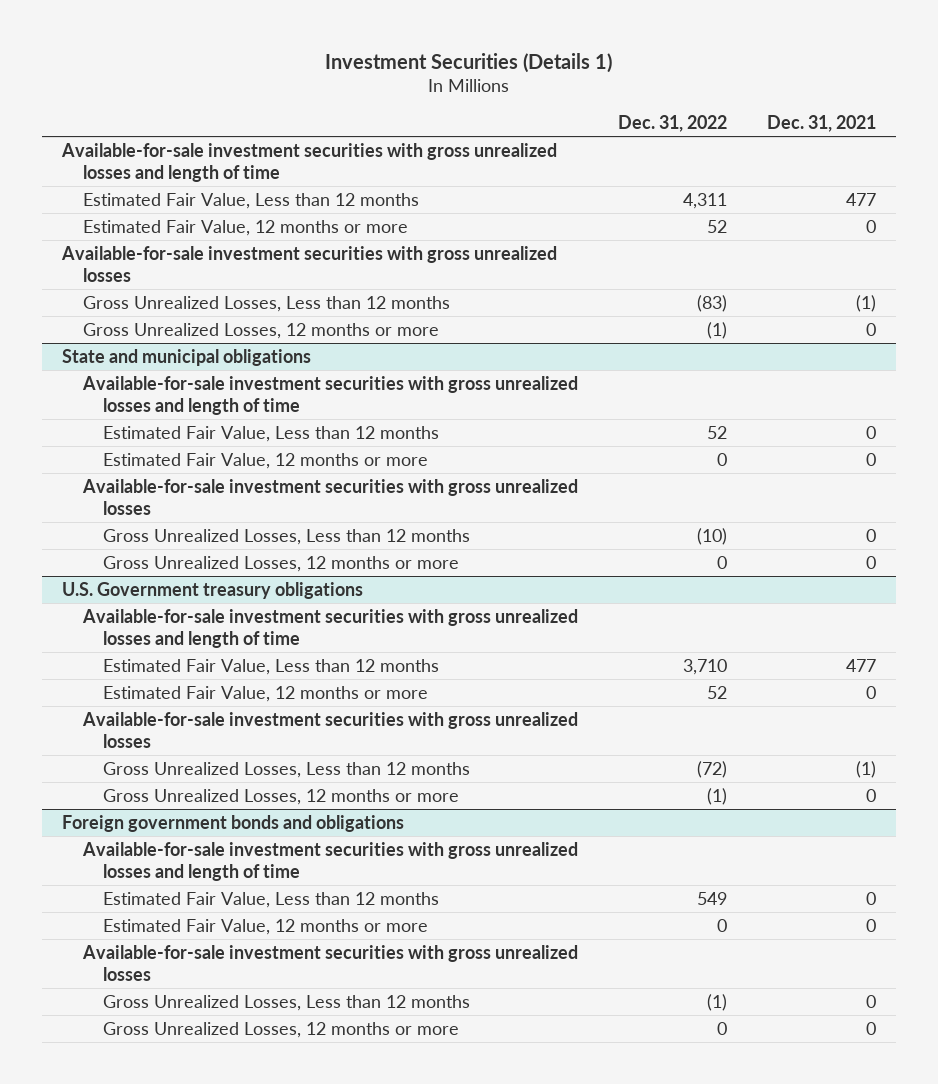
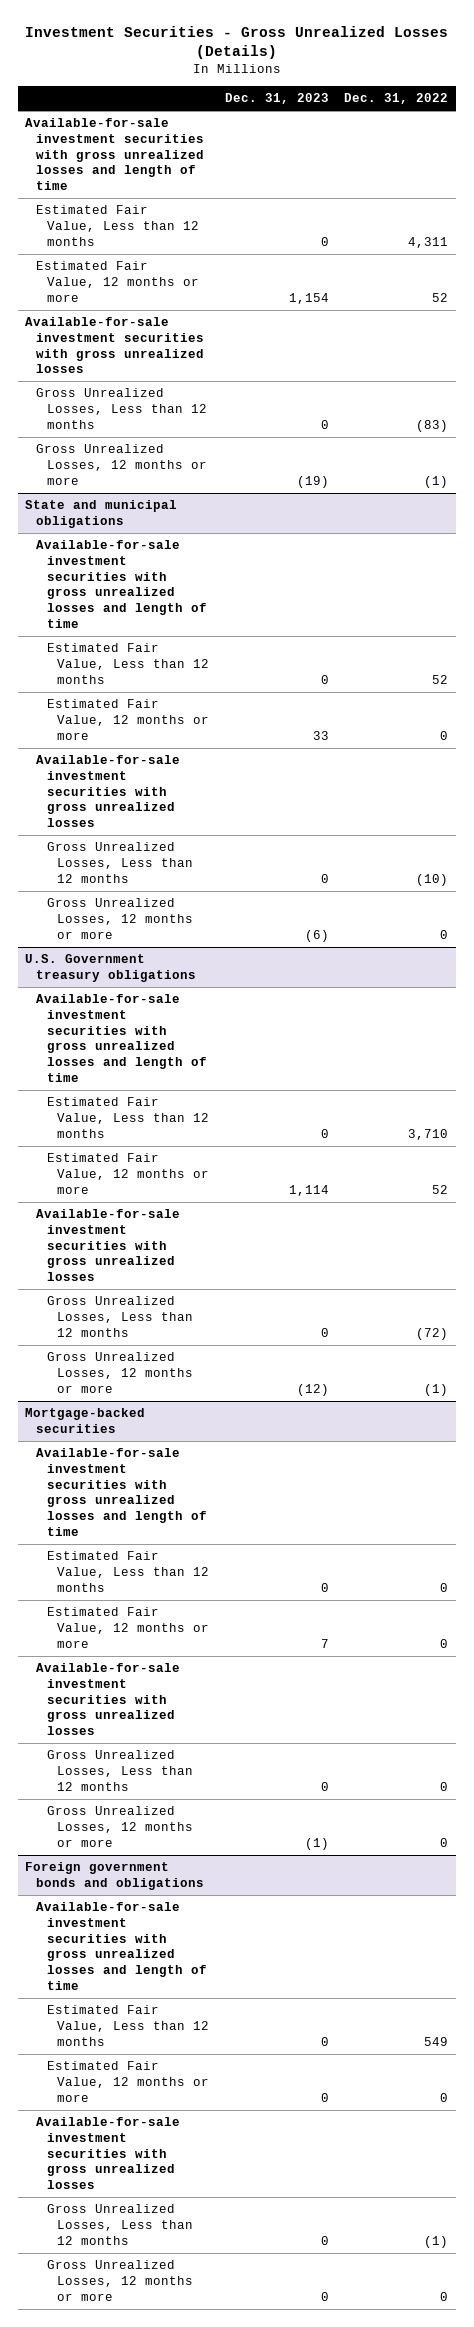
[325,53,613,74] Investment Securities (Details 1) -> [24,25,448,60] Investment Securities - Gross Unrealized Losses (Details)
[766,115,876,133] Dec. 31, 2021 -> none
none -> [224,93,329,105] Dec. 31, 2023
none -> [25,1408,146,1433] Mortgage-backed securities
none -> [35,1448,207,1536] Available-for-sale investment securities with gross unrealized losses and length of time
none -> [46,1551,210,1592] Estimated Fair Value, Less than 12 months
none -> [46,1607,210,1648] Estimated Fair Value, 12 months or more
none -> [35,1663,180,1735] Available-for-sale investment securities with gross unrealized losses
none -> [46,1750,194,1791] Gross Unrealized Losses, Less than 12 months
none -> [46,1806,194,1847] Gross Unrealized Losses, 12 months or more

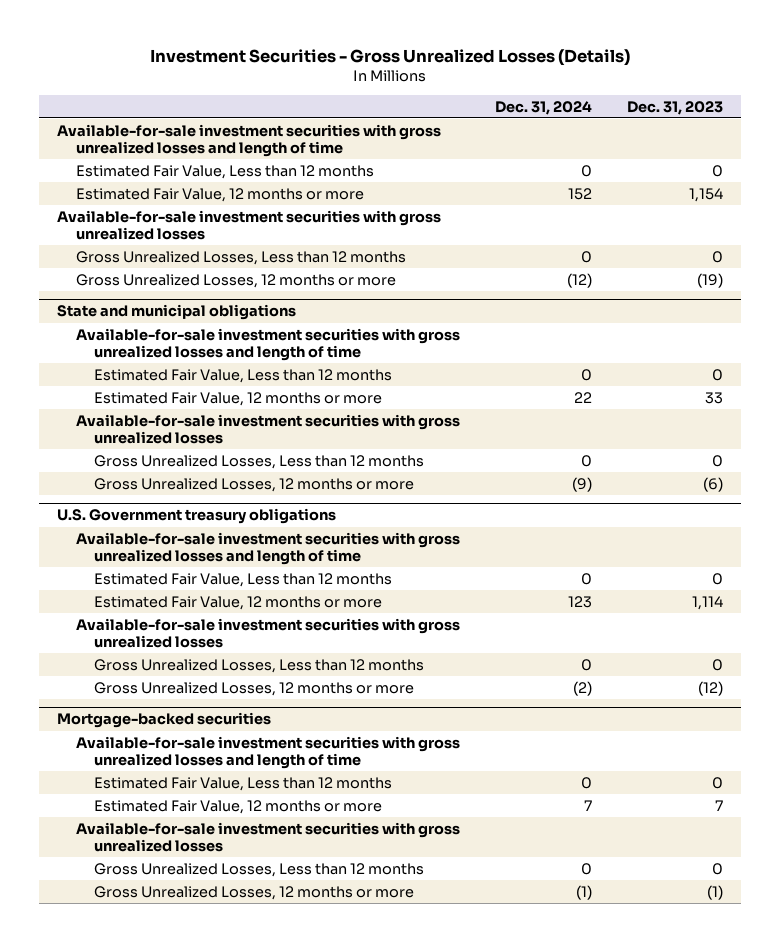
[344,93,449,105] Dec. 31, 2022 -> none
none -> [494,100,592,115] Dec. 31, 2024
[25,1862,204,1890] Foreign government bonds and obligations -> none
[35,1902,207,1990] Available-for-sale investment securities with gross unrealized losses and length of time -> none
[46,2005,210,2046] Estimated Fair Value, Less than 12 months -> none
[46,2061,210,2102] Estimated Fair Value, 12 months or more -> none
[35,2117,180,2189] Available-for-sale investment securities with gross unrealized losses -> none
[46,2204,194,2245] Gross Unrealized Losses, Less than 12 months -> none
[46,2260,194,2301] Gross Unrealized Losses, 12 months or more -> none

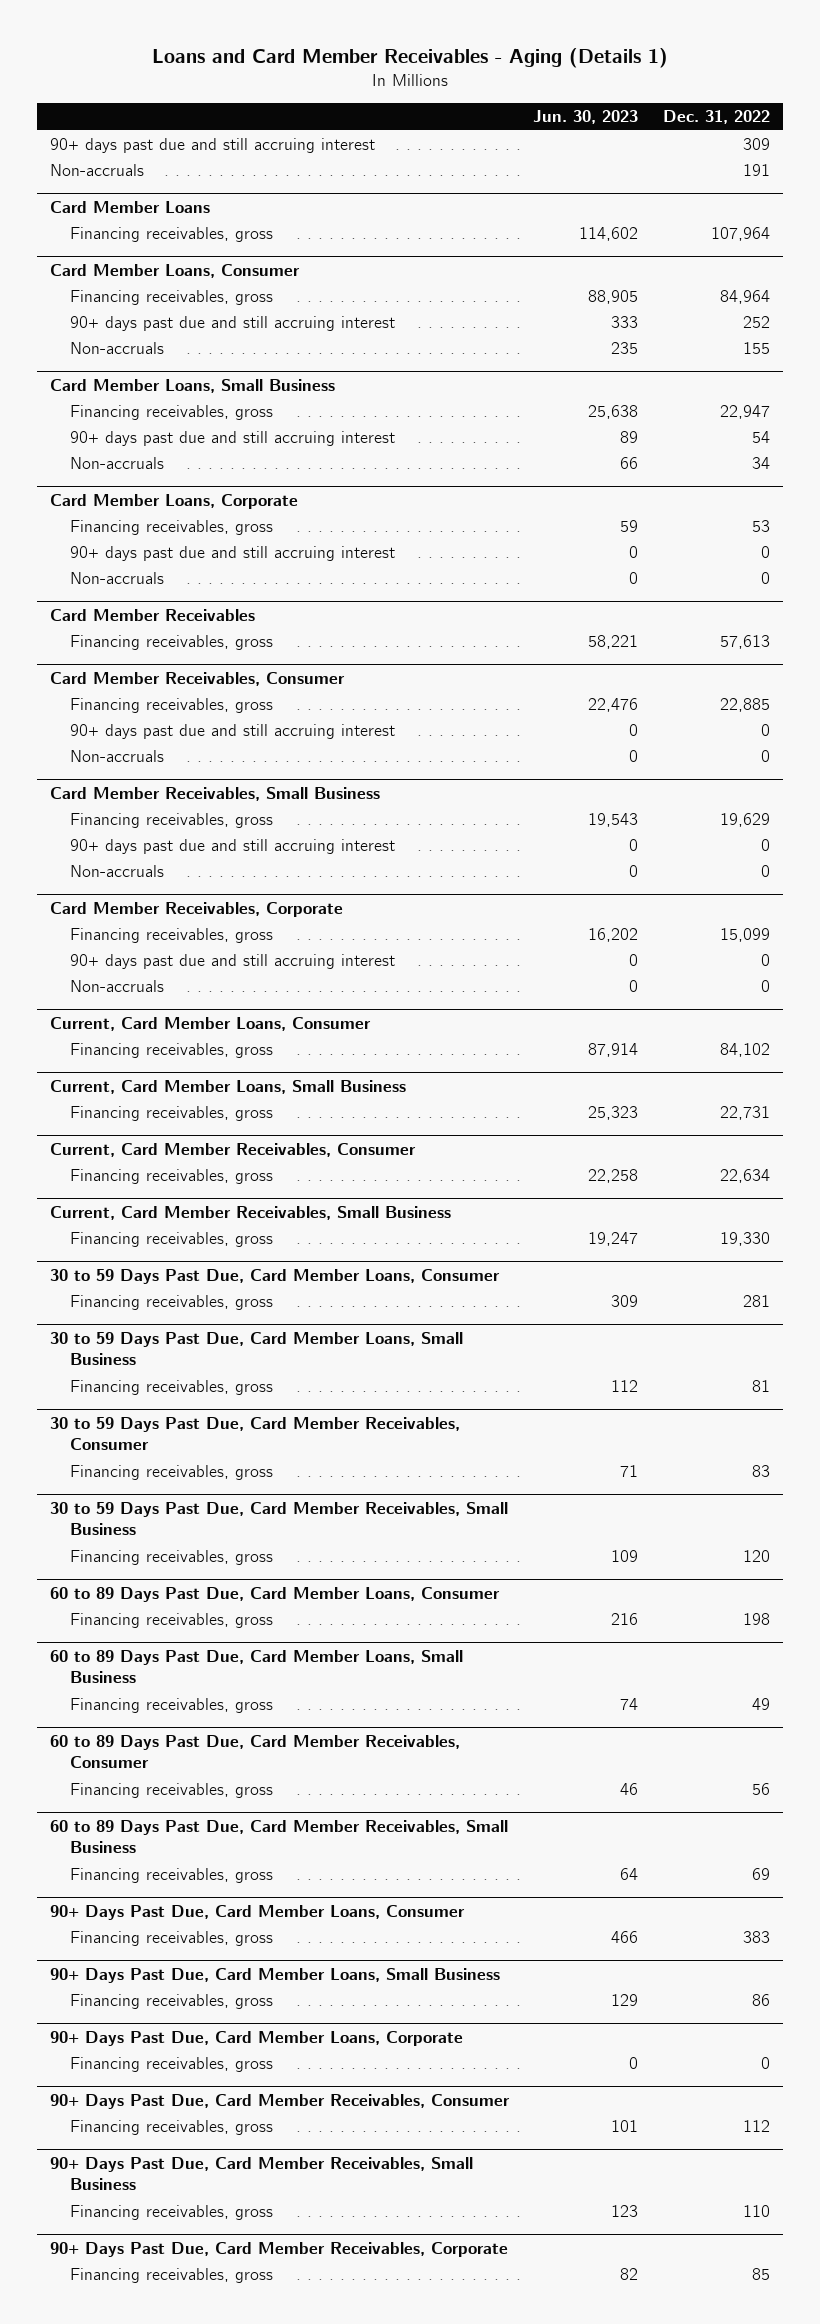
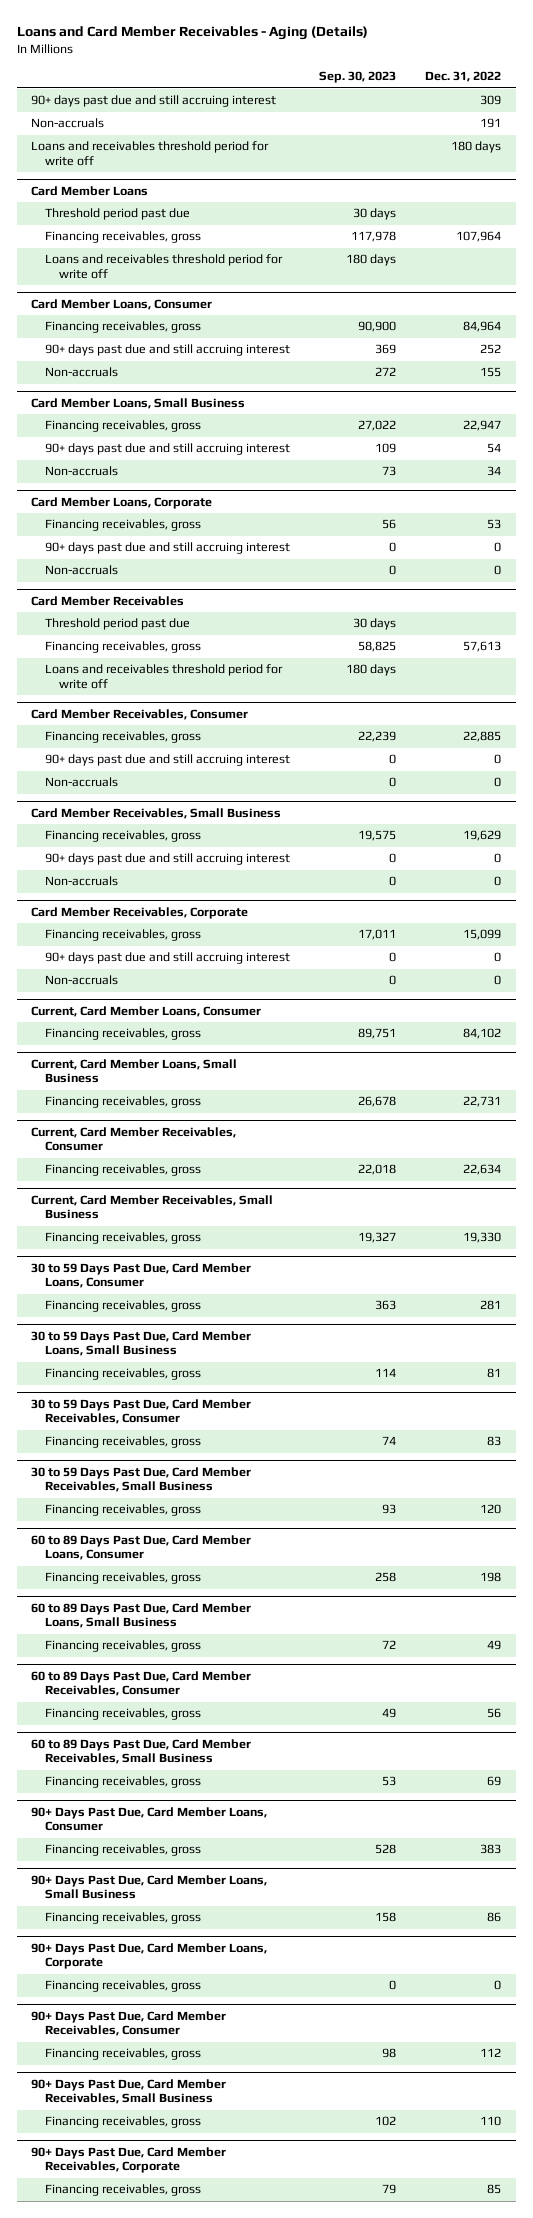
[151,48,668,69] Loans and Card Member Receivables - Aging (Details 1) -> [16,26,368,41] Loans and Card Member Receivables - Aging (Details)
[533,110,639,125] Jun. 30, 2023 -> none
none -> [319,71,397,84] Sep. 30, 2023
none -> [31,141,270,166] Loans and receivables threshold period for write off
none -> [45,208,191,221] Threshold period past due
none -> [45,254,284,279] Loans and receivables threshold period for write off
none -> [45,618,191,631] Threshold period past due
none -> [45,664,284,689] Loans and receivables threshold period for write off

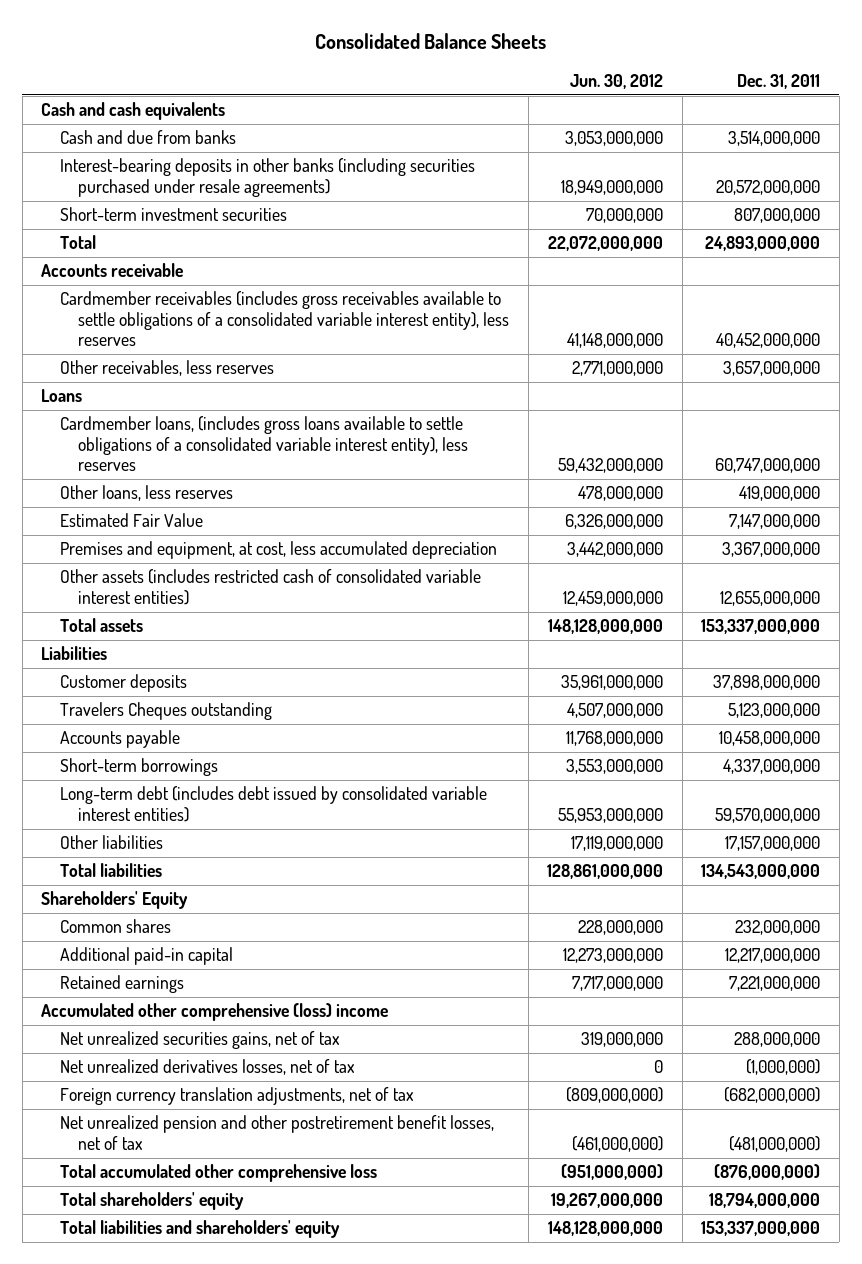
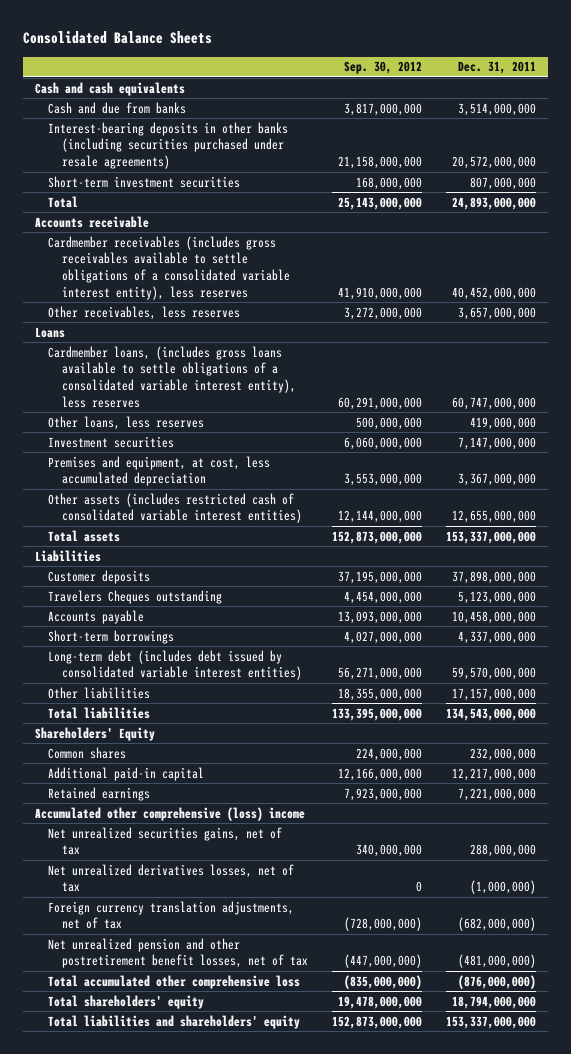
[570,74,664,90] Jun. 30, 2012 -> none
none -> [344,61,423,75] Sep. 30, 2012
[59,513,203,528] Estimated Fair Value -> [48,435,175,448] Investment securities

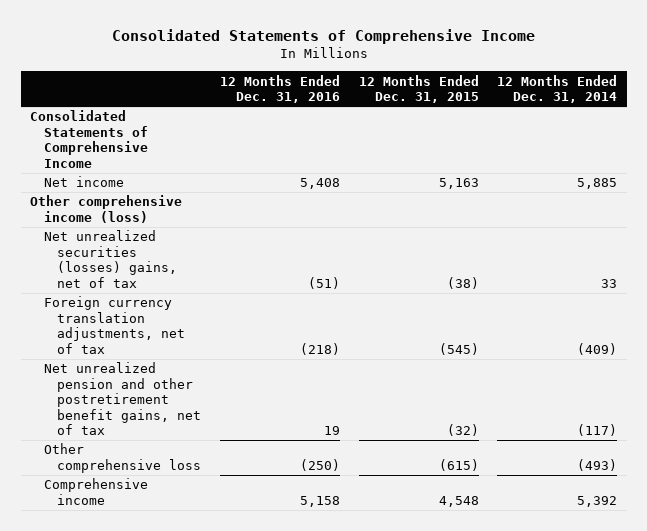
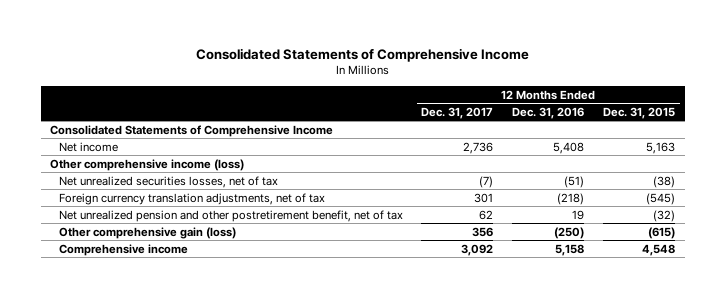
[497,74,618,104] 12 Months Ended Dec. 31, 2014 -> none
none -> [421,106,494,119] Dec. 31, 2017
[43,230,178,288] Net unrealized securities (losses) gains, net of tax -> [58,175,278,188] Net unrealized securities losses, net of tax
[43,362,202,436] Net unrealized pension and other postretirement benefit gains, net of tax -> [58,209,403,222] Net unrealized pension and other postretirement benefit, net of tax
[43,443,202,473] Other comprehensive loss -> [58,226,236,239] Other comprehensive gain (loss)

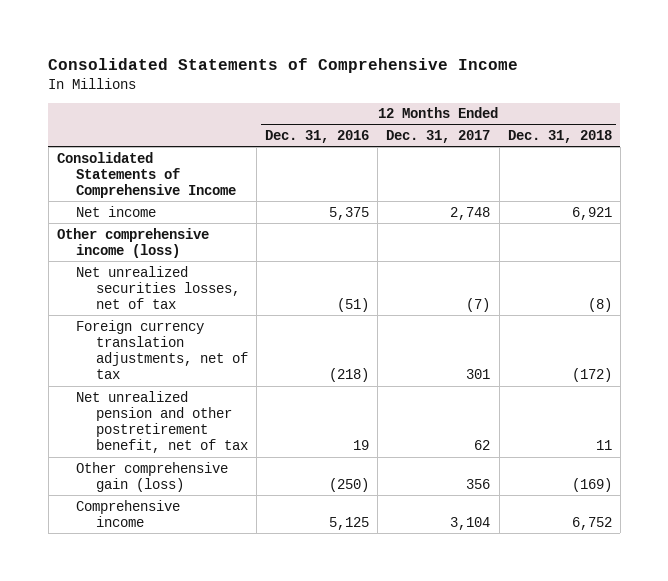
[603,106,676,119] Dec. 31, 2015 -> none
none -> [507,129,612,143] Dec. 31, 2018
[463,141,494,154] 2,736 -> [450,206,491,220] 2,748
[553,141,585,154] 5,408 -> [329,206,370,220] 5,375
[461,243,494,256] 3,092 -> [450,516,491,530] 3,104
[555,243,585,256] 5,158 -> [329,516,370,530] 5,125

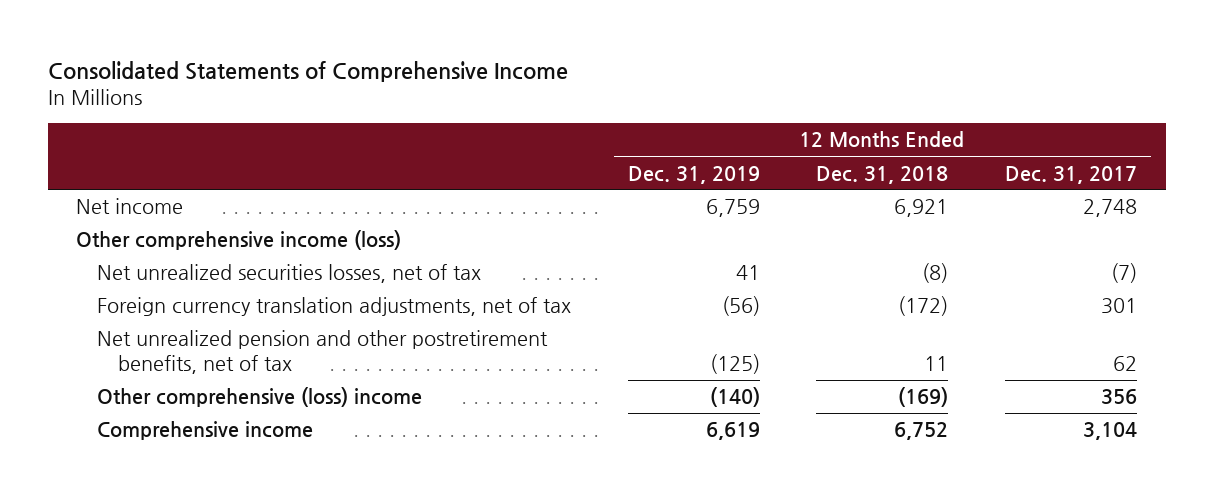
[265,129,370,143] Dec. 31, 2016 -> none
none -> [627,165,760,184] Dec. 31, 2019
[56,151,237,198] Consolidated Statements of Comprehensive Income -> none
[76,390,248,454] Net unrealized pension and other postretirement benefit, net of tax -> [97,330,549,375] Net unrealized pension and other postretirement benefits, net of tax
[76,461,229,492] Other comprehensive gain (loss) -> [97,387,423,408] Other comprehensive (loss) income

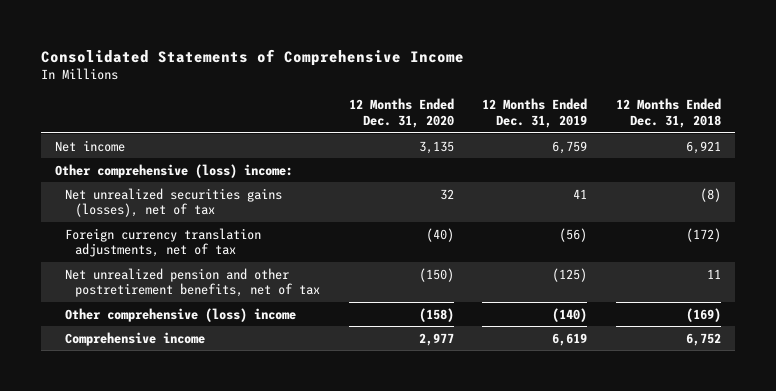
[1005,165,1138,184] Dec. 31, 2017 -> none
none -> [348,98,454,129] 12 Months Ended Dec. 31, 2020
[76,230,402,251] Other comprehensive income (loss) -> [55,163,294,178] Other comprehensive (loss) income:
[97,264,482,284] Net unrealized securities losses, net of tax -> [65,187,283,218] Net unrealized securities gains (losses), net of tax

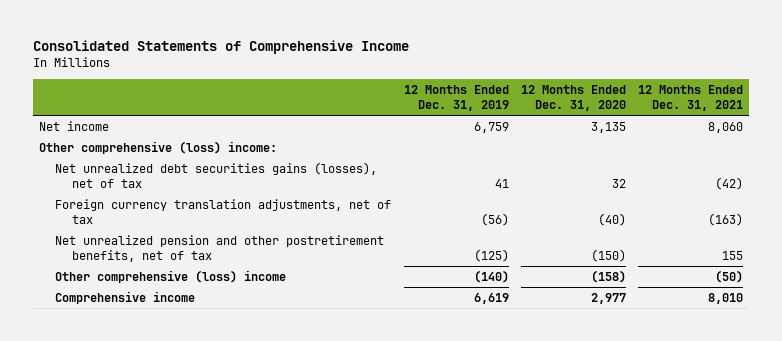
[615,98,721,129] 12 Months Ended Dec. 31, 2018 -> none
none -> [637,84,743,111] 12 Months Ended Dec. 31, 2021
[65,187,283,218] Net unrealized securities gains (losses), net of tax -> [55,162,378,188] Net unrealized debt securities gains (losses), net of tax

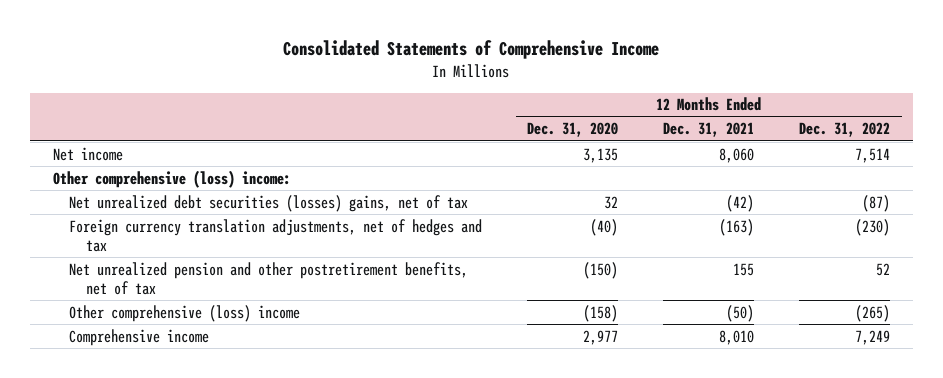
[403,84,509,111] 12 Months Ended Dec. 31, 2019 -> none
none -> [799,122,891,138] Dec. 31, 2022
[55,162,378,188] Net unrealized debt securities gains (losses), net of tax -> [69,194,469,212] Net unrealized debt securities (losses) gains, net of tax
[55,199,392,224] Foreign currency translation adjustments, net of tax -> [69,218,483,253] Foreign currency translation adjustments, net of hedges and tax

